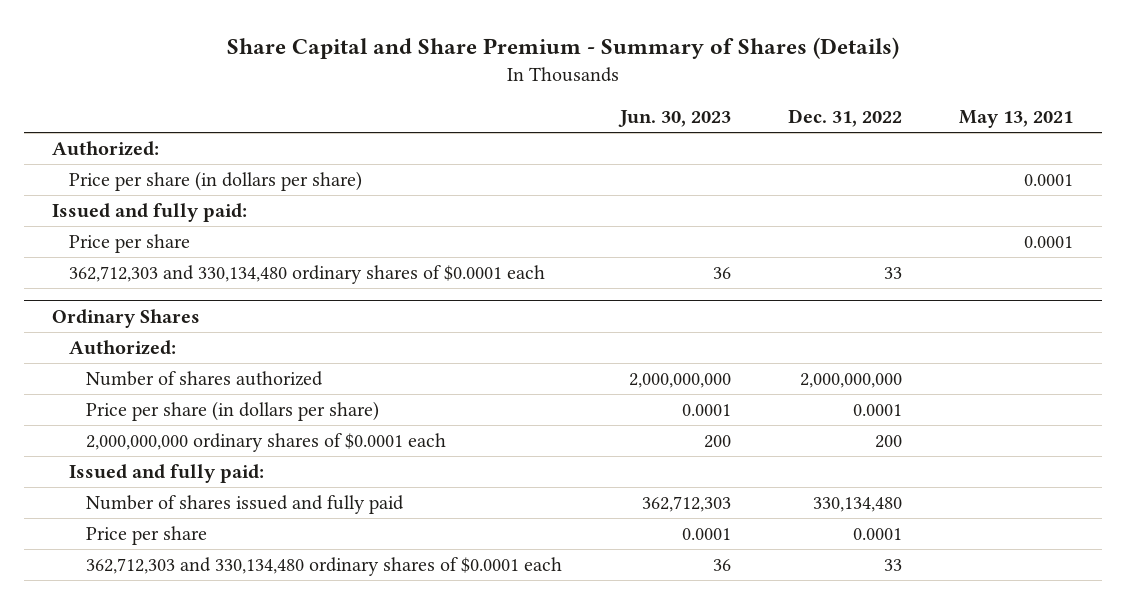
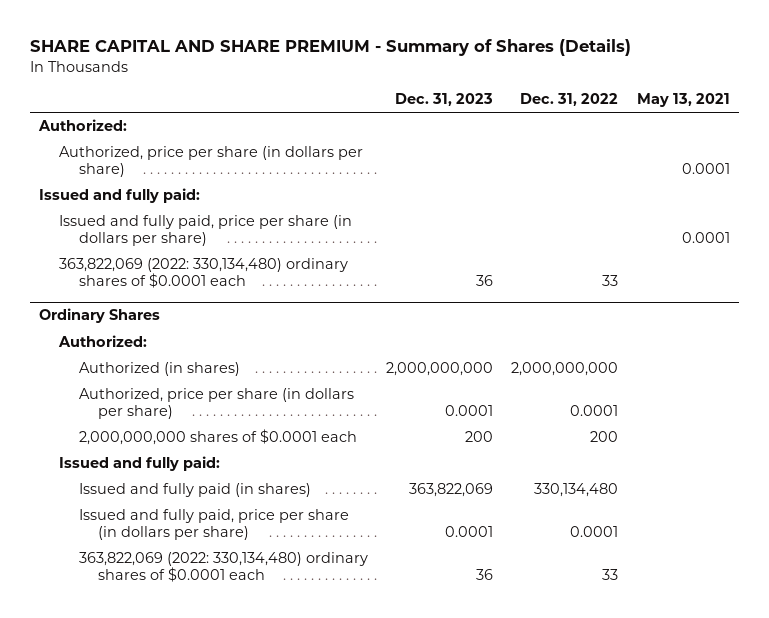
[226,37,899,60] Share Capital and Share Premium - Summary of Shares (Details) -> [30,39,632,57] SHARE CAPITAL AND SHARE PREMIUM - Summary of Shares (Details)
[617,110,731,128] Jun. 30, 2023 -> none
none -> [394,93,493,107] Dec. 31, 2023
[69,170,363,191] Price per share (in dollars per share) -> [58,146,363,177] Authorized, price per share (in dollars per share)
[69,233,191,253] Price per share -> [58,215,352,246] Issued and fully paid, price per share (in dollars per share)
[69,264,546,284] 362,712,303 and 330,134,480 ordinary shares of $0.0001 each -> [58,258,348,288] 363,822,069 (2022: 330,134,480) ordinary shares of $0.0001 each
[86,370,324,386] Number of shares authorized -> [78,362,240,377] Authorized (in shares)
[86,400,380,421] Price per share (in dollars per share) -> [78,388,354,419] Authorized, price per share (in dollars per share)
[86,432,447,452] 2,000,000,000 ordinary shares of $0.0001 each -> [78,429,357,446] 2,000,000,000 shares of $0.0001 each
[86,494,405,514] Number of shares issued and fully paid -> [78,483,311,498] Issued and fully paid (in shares)
[86,525,208,545] Price per share -> [78,509,349,540] Issued and fully paid, price per share (in dollars per share)
[86,556,563,576] 362,712,303 and 330,134,480 ordinary shares of $0.0001 each -> [78,552,368,582] 363,822,069 (2022: 330,134,480) ordinary shares of $0.0001 each

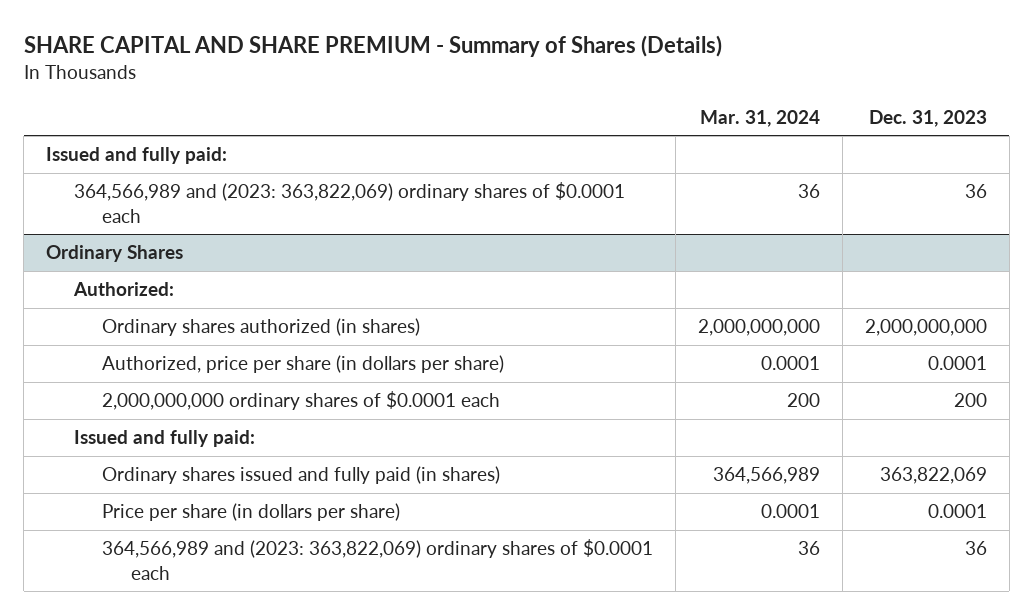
[520,93,619,107] Dec. 31, 2022 -> none
[636,93,730,108] May 13, 2021 -> none
none -> [700,109,821,127] Mar. 31, 2024
[38,119,128,132] Authorized: -> none
[58,146,363,177] Authorized, price per share (in dollars per share) -> none
[58,215,352,246] Issued and fully paid, price per share (in dollars per share) -> none
[58,258,348,288] 363,822,069 (2022: 330,134,480) ordinary shares of $0.0001 each -> [74,182,626,223] 364,566,989 and (2023: 363,822,069) ordinary shares of $0.0001 each
[78,362,240,377] Authorized (in shares) -> [102,318,421,337] Ordinary shares authorized (in shares)
[78,429,357,446] 2,000,000,000 shares of $0.0001 each -> [102,391,501,411] 2,000,000,000 ordinary shares of $0.0001 each
[78,483,311,498] Issued and fully paid (in shares) -> [102,466,501,485] Ordinary shares issued and fully paid (in shares)
[78,509,349,540] Issued and fully paid, price per share (in dollars per share) -> [102,503,401,522] Price per share (in dollars per share)
[78,552,368,582] 363,822,069 (2022: 330,134,480) ordinary shares of $0.0001 each -> [102,539,654,580] 364,566,989 and (2023: 363,822,069) ordinary shares of $0.0001 each

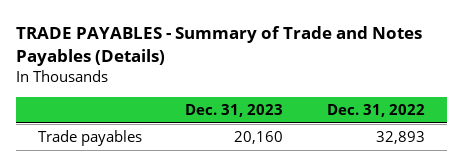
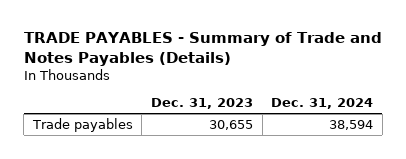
[326,103,425,117] Dec. 31, 2022 -> none
none -> [271,98,374,110] Dec. 31, 2024
[234,131,284,145] 20,160 -> [208,120,253,131] 30,655

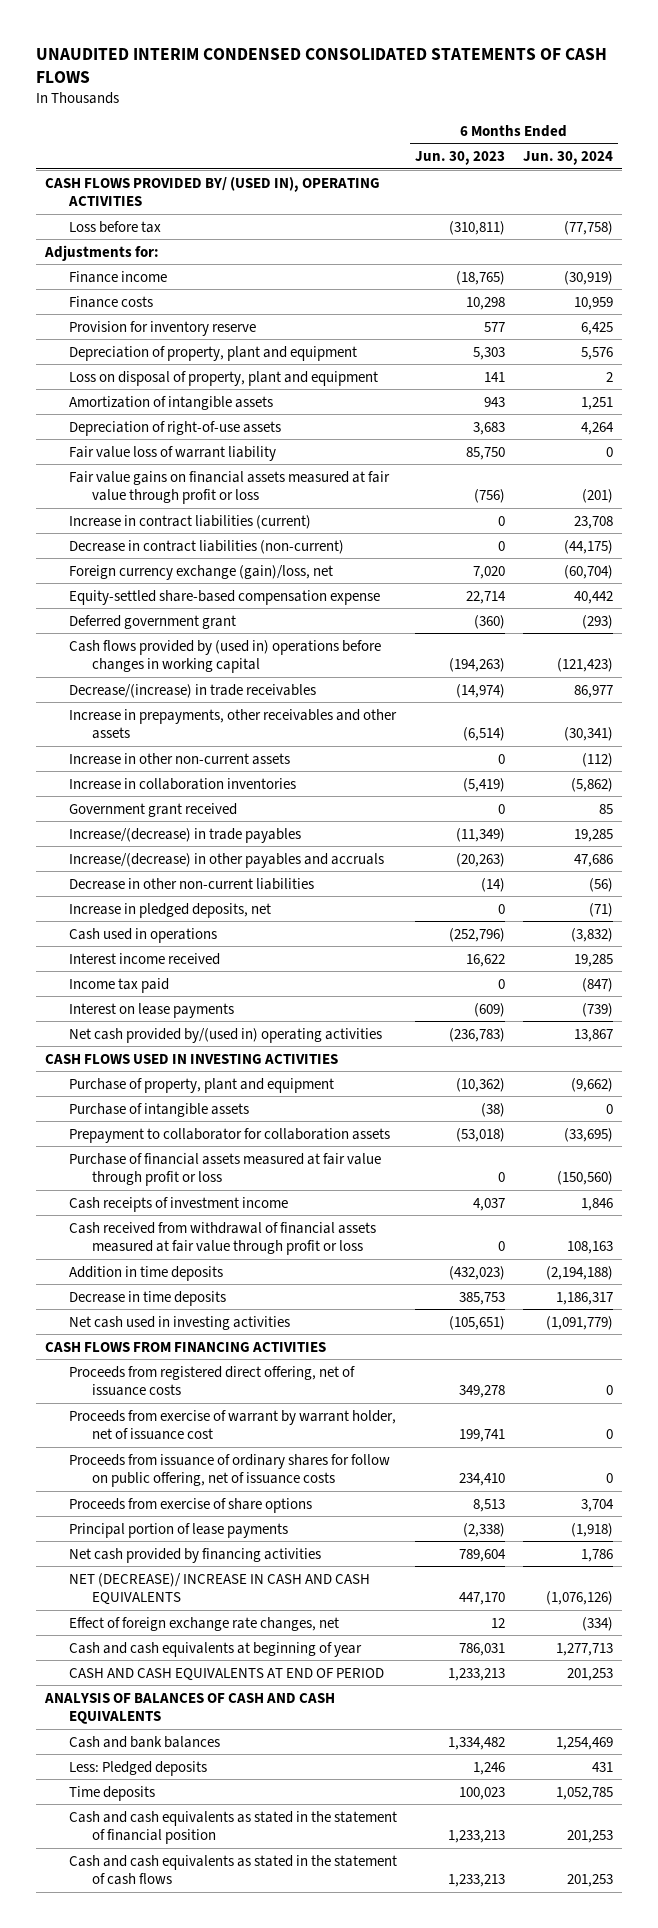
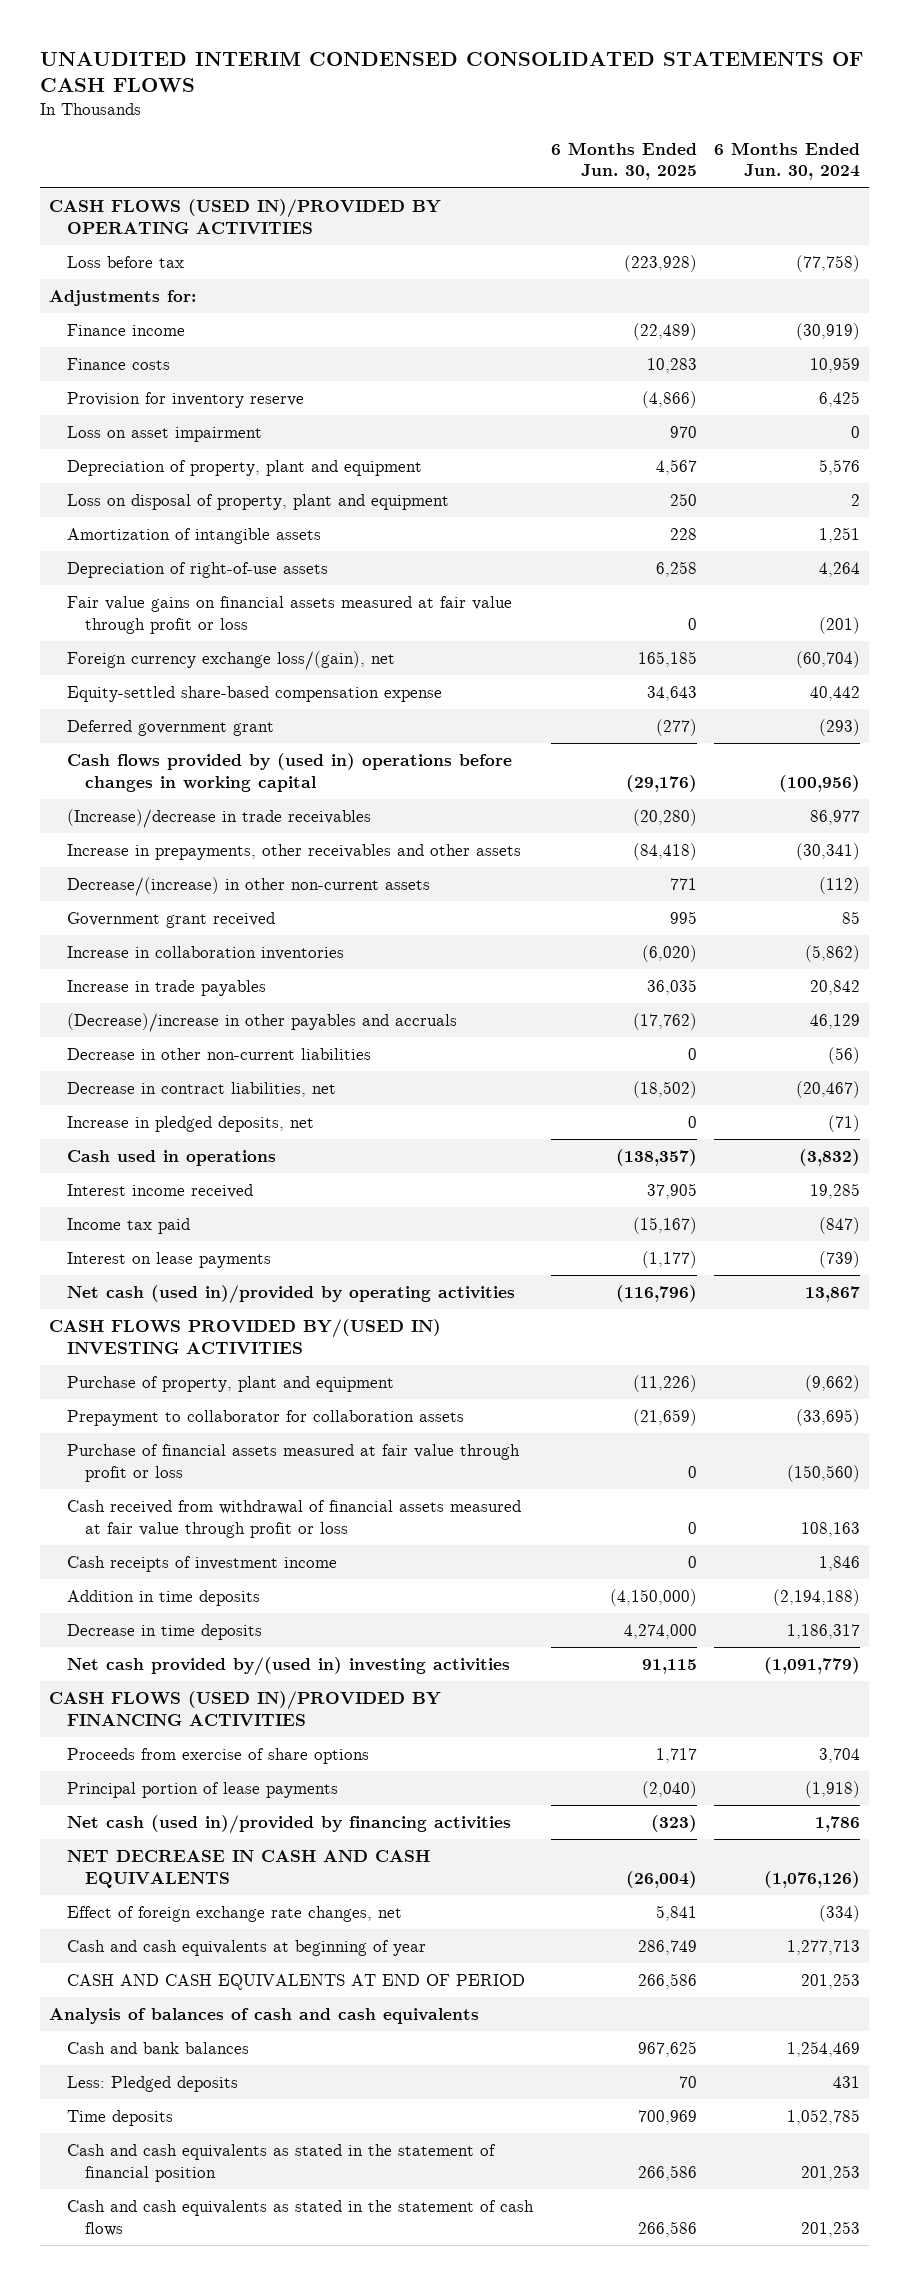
[414,151,505,166] Jun. 30, 2023 -> none
none -> [550,141,697,181] 6 Months Ended Jun. 30, 2025
[45,176,381,206] CASH FLOWS PROVIDED BY/ (USED IN), OPERATING ACTIVITIES -> [49,199,442,234] CASH FLOWS (USED IN)/PROVIDED BY OPERATING ACTIVITIES
none -> [66,426,262,443] Loss on asset impairment
[68,445,276,461] Fair value loss of warrant liability -> none
[68,514,311,529] Increase in contract liabilities (current) -> none
[68,539,344,554] Decrease in contract liabilities (non-current) -> none
[68,564,333,580] Foreign currency exchange (gain)/loss, net -> [66,651,395,671] Foreign currency exchange loss/(gain), net
[557,657,614,672] (121,423) -> [779,774,861,792] (100,956)
[68,683,316,698] Decrease/(increase) in trade receivables -> [66,809,371,829] (Increase)/decrease in trade receivables
[68,752,290,765] Increase in other non-current assets -> [66,877,430,897] Decrease/(increase) in other non-current assets
[68,777,296,790] Increase in collaboration inventories -> [66,946,344,961] Increase in collaboration inventories
[68,827,301,843] Increase/(decrease) in trade payables -> [66,980,266,997] Increase in trade payables
[574,828,614,842] 19,285 -> [810,980,861,996] 20,842
[68,852,384,868] Increase/(decrease) in other payables and accruals -> [66,1013,457,1033] (Decrease)/increase in other payables and accruals
[574,853,614,867] 47,686 -> [810,1014,861,1030] 46,129
none -> [66,1082,336,1098] Decrease in contract liabilities, net
[68,1027,382,1043] Net cash provided by/(used in) operating activities -> [66,1285,515,1305] Net cash (used in)/provided by operating activities
[45,1053,339,1064] CASH FLOWS USED IN INVESTING ACTIVITIES -> [49,1319,442,1354] CASH FLOWS PROVIDED BY/(USED IN) INVESTING ACTIVITIES
[68,1102,249,1117] Purchase of intangible assets -> none
[68,1196,288,1212] Cash receipts of investment income -> [66,1556,337,1573] Cash receipts of investment income
[68,1365,355,1396] Proceeds from registered direct offering, net of issuance costs -> none
[68,1409,396,1440] Proceeds from exercise of warrant by warrant holder, net of issuance cost -> none
[68,1453,390,1487] Proceeds from issuance of ordinary shares for follow on public offering, net of issuance costs -> none
[68,1315,290,1330] Net cash used in investing activities -> [66,1657,510,1677] Net cash provided by/(used in) investing activities
[45,1341,327,1352] CASH FLOWS FROM FINANCING ACTIVITIES -> [49,1691,442,1726] CASH FLOWS (USED IN)/PROVIDED BY FINANCING ACTIVITIES
[68,1547,321,1563] Net cash provided by financing activities -> [66,1815,511,1835] Net cash (used in)/provided by financing activities
[68,1572,370,1605] NET (DECREASE)/ INCREASE IN CASH AND CASH EQUIVALENTS -> [66,1850,430,1888] NET DECREASE IN CASH AND CASH EQUIVALENTS
[44,1692,336,1724] ANALYSIS OF BALANCES OF CASH AND CASH EQUIVALENTS -> [49,2008,480,2025] Analysis of balances of cash and cash equivalents

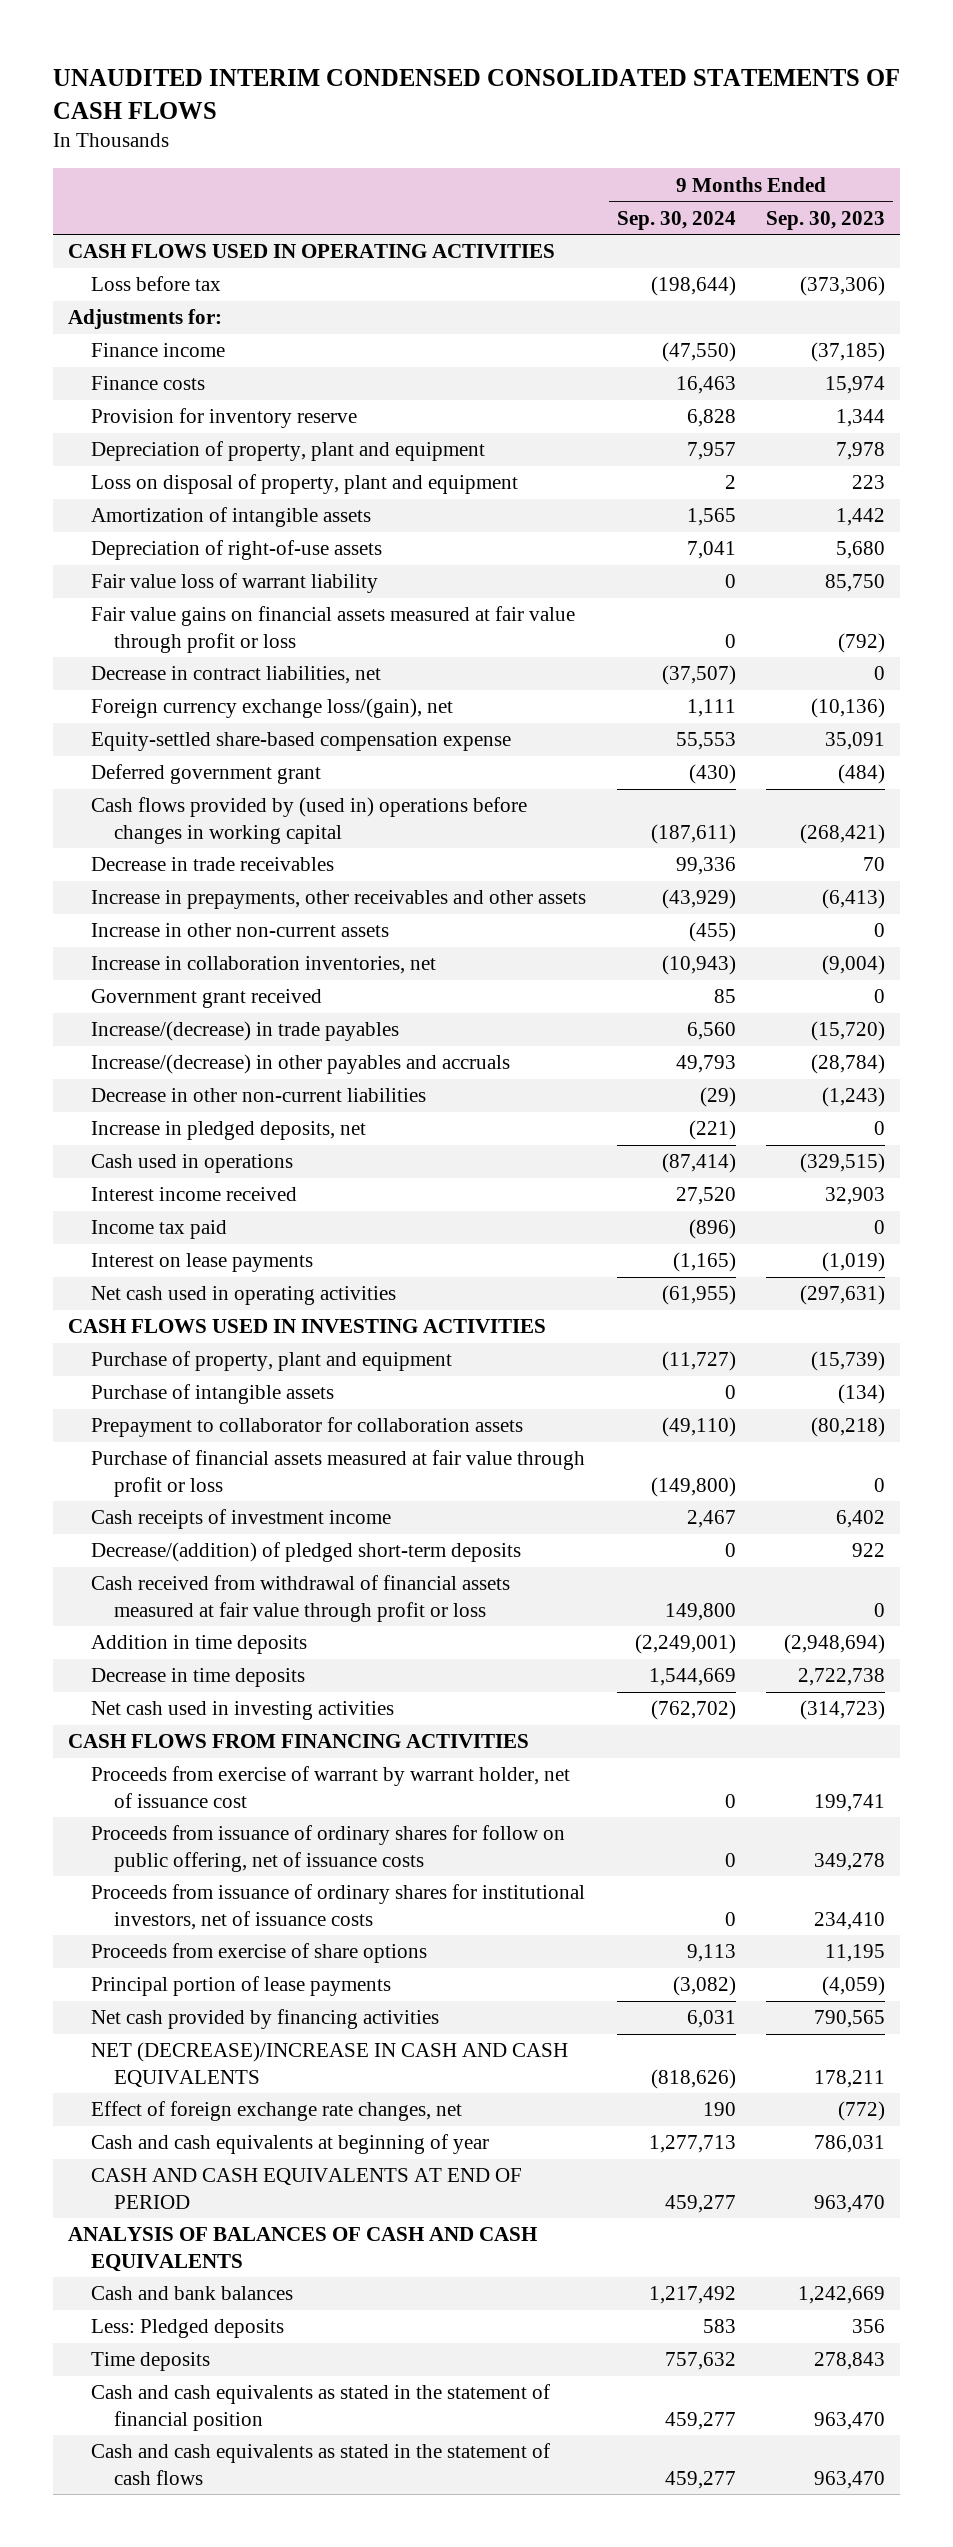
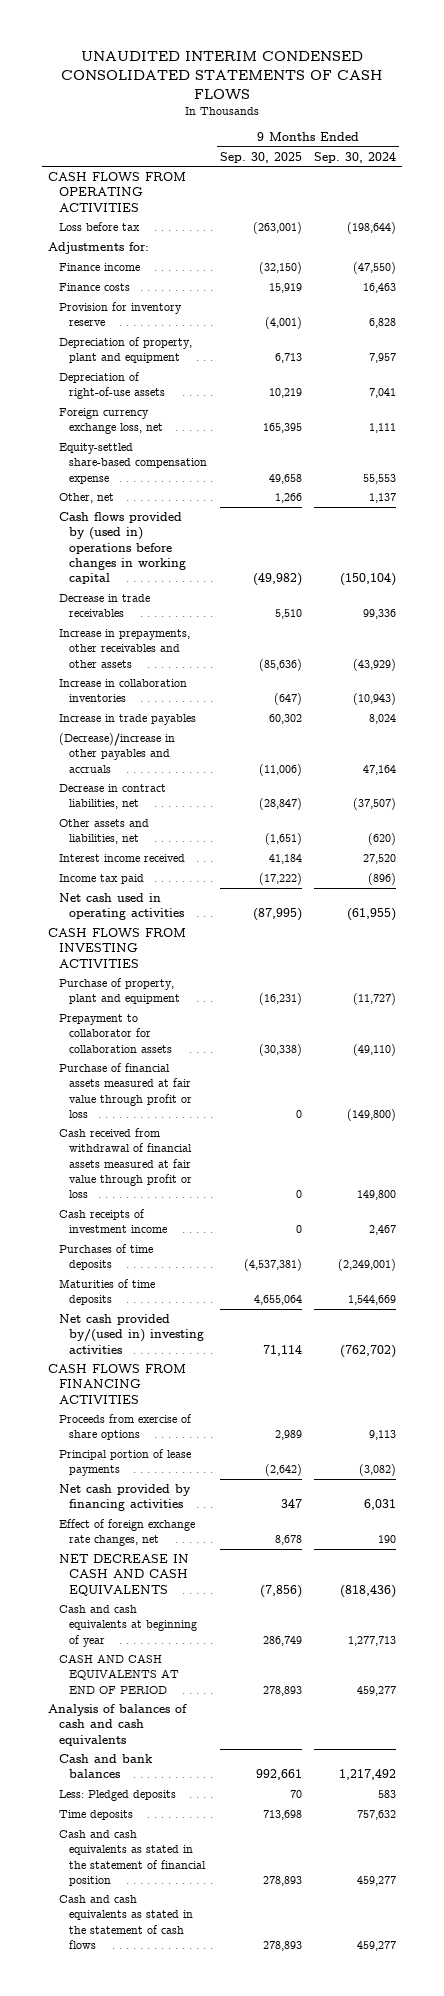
[766,210,886,230] Sep. 30, 2023 -> none
none -> [219,151,302,163] Sep. 30, 2025
[68,244,556,259] CASH FLOWS USED IN OPERATING ACTIVITIES -> [48,172,187,212] CASH FLOWS FROM OPERATING ACTIVITIES
[91,474,519,495] Loss on disposal of property, plant and equipment -> none
[91,507,372,528] Amortization of intangible assets -> none
[91,573,379,594] Fair value loss of warrant liability -> none
[91,606,576,653] Fair value gains on financial assets measured at fair value through profit or loss -> none
[91,698,454,719] Foreign currency exchange loss/(gain), net -> [58,408,164,435] Foreign currency exchange loss, net
[91,764,322,785] Deferred government grant -> none
none -> [58,493,114,504] Other, net
[650,823,736,844] (187,611) -> [339,573,396,587] (150,104)
[91,923,390,938] Increase in other non-current assets -> none
[91,989,323,1009] Government grant received -> none
[91,1088,427,1103] Decrease in other non-current liabilities -> none
[91,1121,367,1141] Increase in pledged deposits, net -> none
[91,1154,294,1174] Cash used in operations -> none
[91,956,437,975] Increase in collaboration inventories, net -> [58,679,187,703] Increase in collaboration inventories
[91,1021,400,1042] Increase/(decrease) in trade payables -> [58,714,196,726] Increase in trade payables
[686,1022,736,1041] 6,560 -> [368,714,396,725] 8,024
[91,1054,511,1075] Increase/(decrease) in other payables and accruals -> [58,733,175,773] (Decrease)/increase in other payables and accruals
[675,1055,736,1074] 49,793 -> [362,764,396,775] 47,164
[91,666,382,685] Decrease in contract liabilities, net -> [58,784,166,810] Decrease in contract liabilities, net
none -> [58,819,149,845] Other assets and liabilities, net
[91,1253,314,1273] Interest on lease payments -> none
[68,1319,547,1334] CASH FLOWS USED IN INVESTING ACTIVITIES -> [48,928,187,968] CASH FLOWS FROM INVESTING ACTIVITIES
[91,1384,335,1405] Purchase of intangible assets -> none
[91,1542,522,1563] Decrease/(addition) of pledged short-term deposits -> none
[91,1509,392,1530] Cash receipts of investment income -> [58,1209,168,1234] Cash receipts of investment income
[91,1635,308,1655] Addition in time deposits -> [58,1244,153,1271] Purchases of time deposits
[91,1668,306,1688] Decrease in time deposits -> [58,1279,155,1306] Maturities of time deposits
[91,1701,395,1721] Net cash used in investing activities -> [58,1314,205,1354] Net cash provided by/(used in) investing activities
[91,1766,571,1808] Proceeds from exercise of warrant by warrant holder, net of issuance cost -> none
[91,1825,566,1872] Proceeds from issuance of ordinary shares for follow on public offering, net of issuance costs -> none
[91,1884,586,1930] Proceeds from issuance of ordinary shares for institutional investors, net of issuance costs -> none
[91,2042,569,2087] NET (DECREASE)/INCREASE IN CASH AND CASH EQUIVALENTS -> none
none -> [58,1554,189,1596] NET DECREASE IN CASH AND CASH EQUIVALENTS
[68,2227,538,2272] ANALYSIS OF BALANCES OF CASH AND CASH EQUIVALENTS -> [48,1704,188,1746] Analysis of balances of cash and cash equivalents

